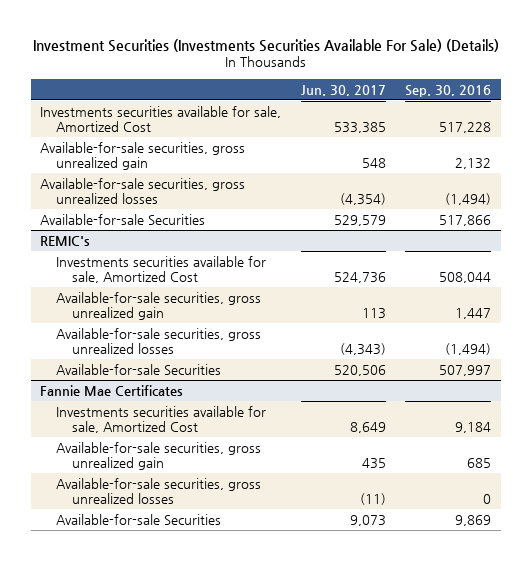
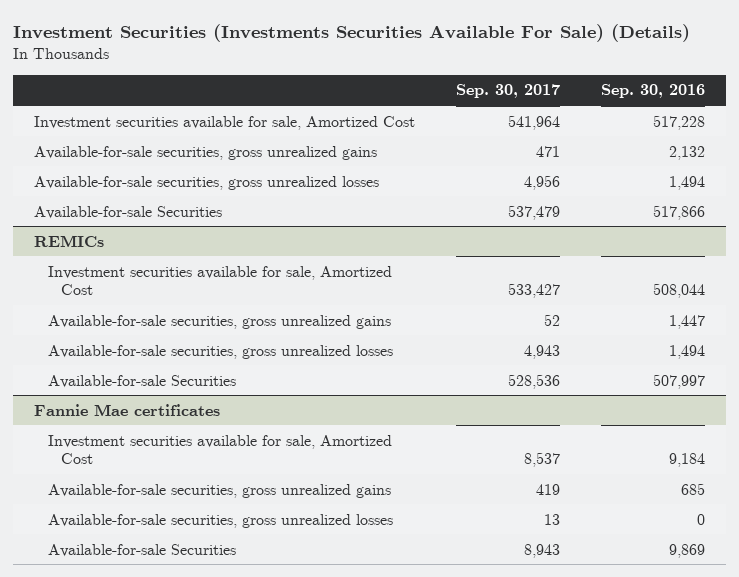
[300,84,386,96] Jun. 30, 2017 -> none
none -> [455,84,560,99] Sep. 30, 2017
[40,105,282,133] Investments securities available for sale, Amortized Cost -> [33,115,415,130] Investment securities available for sale, Amortized Cost
[40,141,246,171] Available-for-sale securities, gross unrealized gain -> [33,145,377,160] Available-for-sale securities, gross unrealized gains
[445,193,492,206] (1,494) -> [669,175,706,190] 1,494
[40,235,91,246] REMIC's -> [33,234,104,247] REMICs
[55,255,266,284] Investments securities available for sale, Amortized Cost -> [47,265,392,295] Investment securities available for sale, Amortized Cost
[55,291,261,321] Available-for-sale securities, gross unrealized gain -> [47,314,391,329] Available-for-sale securities, gross unrealized gains
[445,343,492,356] (1,494) -> [669,344,706,359] 1,494
[40,384,184,396] Fannie Mae Certificates -> [33,403,220,416] Fannie Mae certificates
[55,405,266,434] Investments securities available for sale, Amortized Cost -> [47,434,392,464] Investment securities available for sale, Amortized Cost
[55,441,261,471] Available-for-sale securities, gross unrealized gain -> [47,483,391,498] Available-for-sale securities, gross unrealized gains

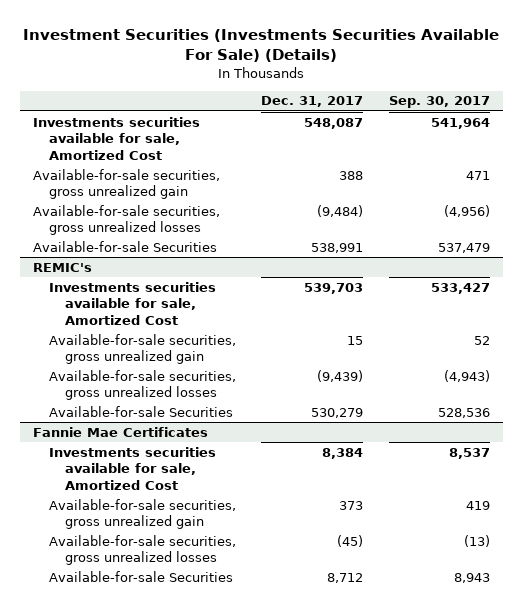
[601,84,706,99] Sep. 30, 2016 -> none
none -> [261,96,364,108] Dec. 31, 2017
[33,115,415,130] Investment securities available for sale, Amortized Cost -> [33,116,201,160] Investments securities available for sale, Amortized Cost
[33,145,377,160] Available-for-sale securities, gross unrealized gains -> [33,168,221,200] Available-for-sale securities, gross unrealized gain
[523,174,560,190] 4,956 -> [443,204,490,217] (4,956)
[33,234,104,247] REMICs -> [33,262,93,272] REMIC's
[47,265,392,295] Investment securities available for sale, Amortized Cost -> [48,281,216,325] Investments securities available for sale, Amortized Cost
[47,314,391,329] Available-for-sale securities, gross unrealized gains -> [48,333,236,365] Available-for-sale securities, gross unrealized gain
[523,344,560,359] 4,943 -> [443,369,490,382] (4,943)
[33,403,220,416] Fannie Mae certificates -> [33,426,209,437] Fannie Mae Certificates
[47,434,392,464] Investment securities available for sale, Amortized Cost -> [48,446,216,490] Investments securities available for sale, Amortized Cost
[47,483,391,498] Available-for-sale securities, gross unrealized gains -> [48,498,236,530] Available-for-sale securities, gross unrealized gain
[543,513,560,525] 13 -> [463,534,490,547] (13)

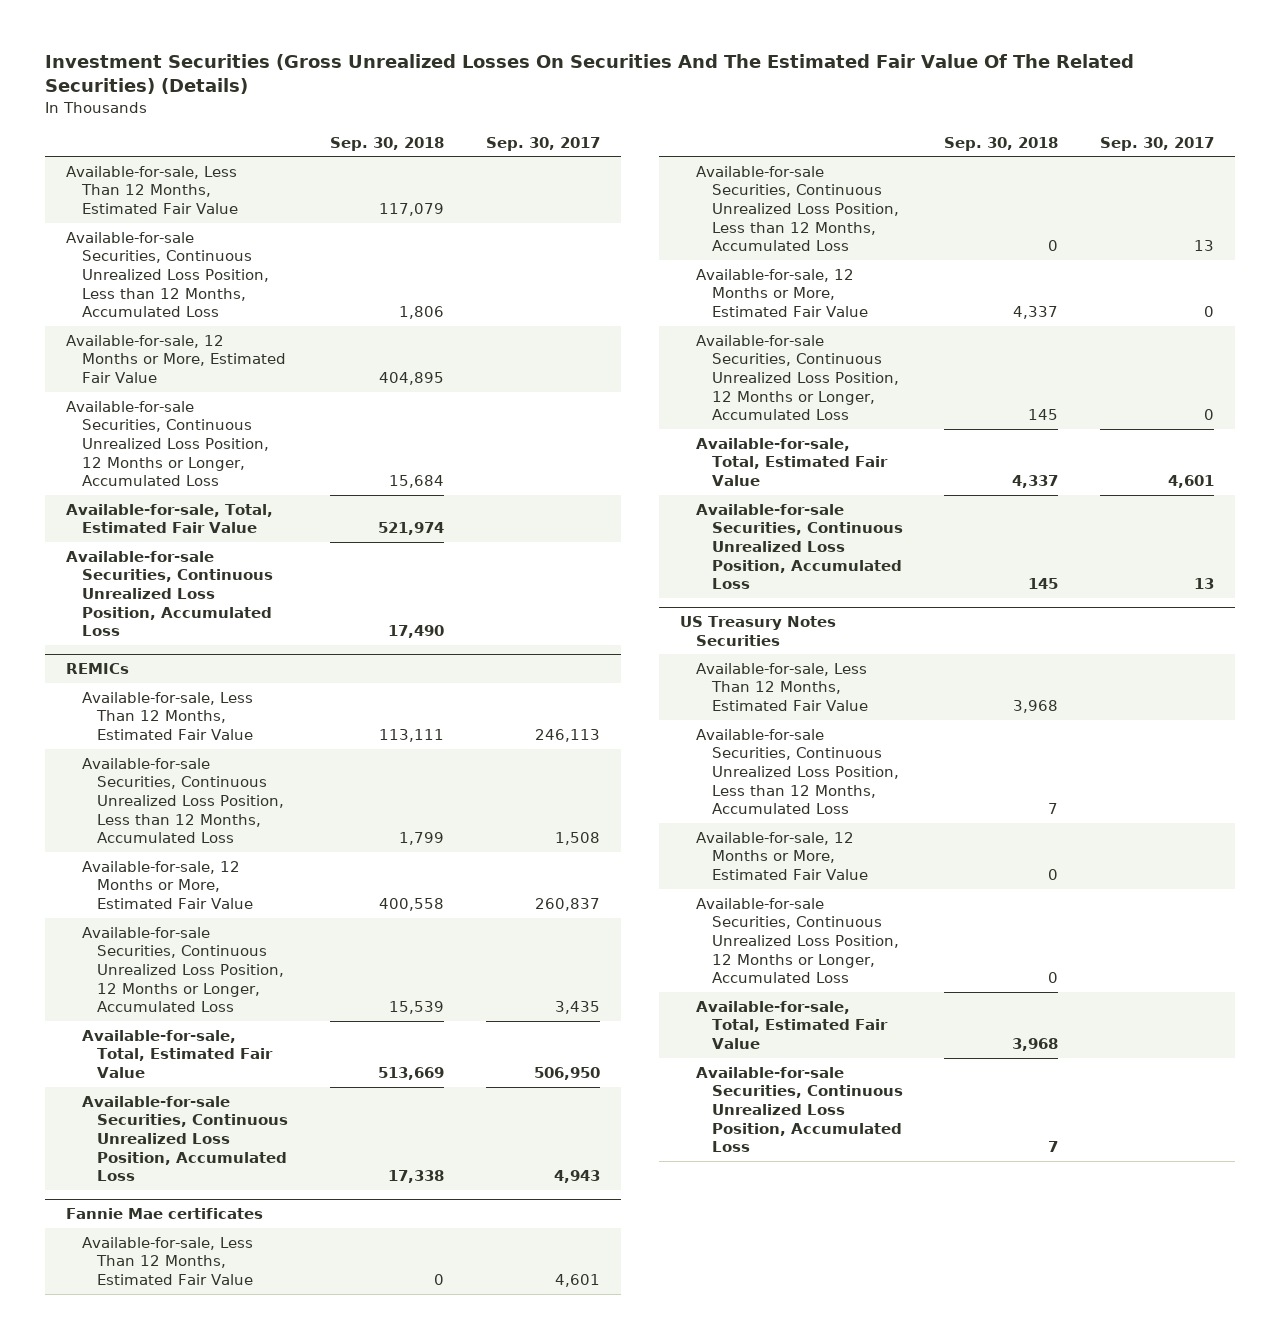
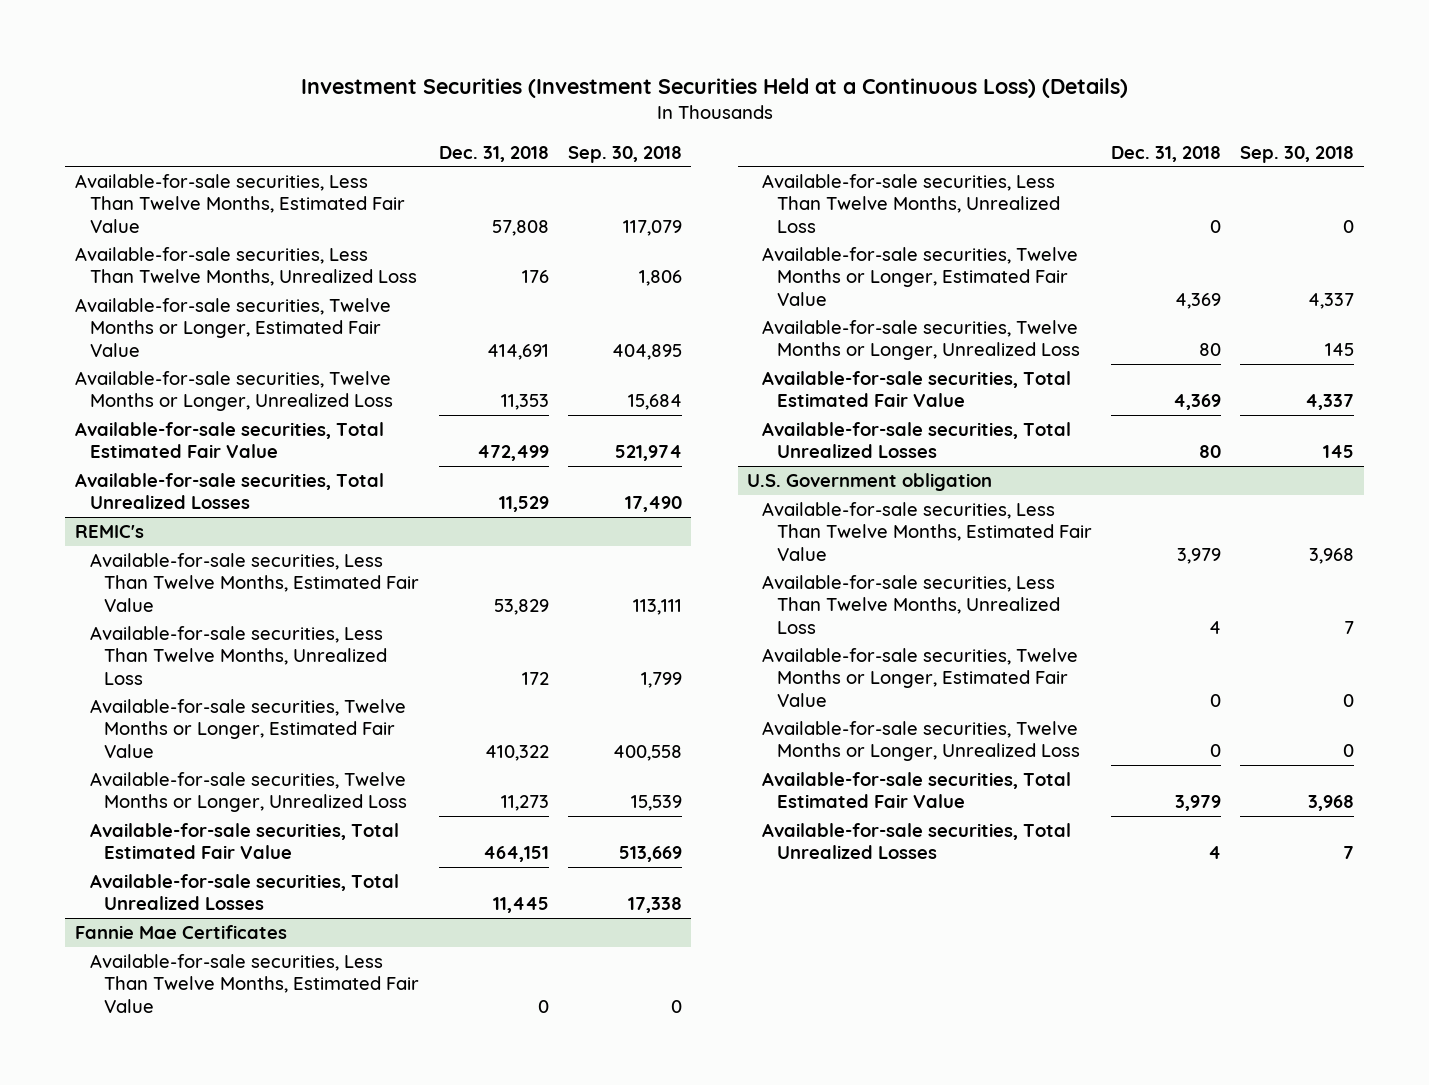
[44,54,1134,95] Investment Securities (Gross Unrealized Losses On Securities And The Estimated Fair Value Of The Related Securities) (Details) -> [300,77,1128,98] Investment Securities (Investment Securities Held at a Continuous Loss) (Details)
[486,136,601,151] Sep. 30, 2017 -> none
none -> [438,145,549,162] Dec. 31, 2018
[65,165,238,215] Available-for-sale, Less Than 12 Months, Estimated Fair Value -> [74,173,405,233] Available-for-sale securities, Less Than Twelve Months, Estimated Fair Value
[65,231,269,318] Available-for-sale Securities, Continuous Unrealized Loss Position, Less than 12 Months, Accumulated Loss -> [74,246,417,287] Available-for-sale securities, Less Than Twelve Months, Unrealized Loss
[65,334,286,384] Available-for-sale, 12 Months or More, Estimated Fair Value -> [74,297,391,357] Available-for-sale securities, Twelve Months or Longer, Estimated Fair Value
[65,400,269,487] Available-for-sale Securities, Continuous Unrealized Loss Position, 12 Months or Longer, Accumulated Loss -> [74,370,393,412] Available-for-sale securities, Twelve Months or Longer, Unrealized Loss
[65,503,273,534] Available-for-sale, Total, Estimated Fair Value -> [74,421,384,459] Available-for-sale securities, Total Estimated Fair Value
[65,550,273,637] Available-for-sale Securities, Continuous Unrealized Loss Position, Accumulated Loss -> [74,472,384,510] Available-for-sale securities, Total Unrealized Losses
[65,663,129,675] REMICs -> [74,524,144,538] REMIC's
[81,691,254,741] Available-for-sale, Less Than 12 Months, Estimated Fair Value -> [89,552,420,612] Available-for-sale securities, Less Than Twelve Months, Estimated Fair Value
[81,757,285,844] Available-for-sale Securities, Continuous Unrealized Loss Position, Less than 12 Months, Accumulated Loss -> [89,625,388,685] Available-for-sale securities, Less Than Twelve Months, Unrealized Loss
[81,860,254,910] Available-for-sale, 12 Months or More, Estimated Fair Value -> [89,698,406,758] Available-for-sale securities, Twelve Months or Longer, Estimated Fair Value
[81,926,285,1013] Available-for-sale Securities, Continuous Unrealized Loss Position, 12 Months or Longer, Accumulated Loss -> [89,771,408,813] Available-for-sale securities, Twelve Months or Longer, Unrealized Loss
[81,1029,274,1079] Available-for-sale, Total, Estimated Fair Value -> [89,822,399,860] Available-for-sale securities, Total Estimated Fair Value
[81,1095,289,1182] Available-for-sale Securities, Continuous Unrealized Loss Position, Accumulated Loss -> [89,873,399,911] Available-for-sale securities, Total Unrealized Losses
[65,1208,263,1220] Fannie Mae certificates -> [74,924,287,939] Fannie Mae Certificates
[81,1236,254,1286] Available-for-sale, Less Than 12 Months, Estimated Fair Value -> [89,953,420,1013] Available-for-sale securities, Less Than Twelve Months, Estimated Fair Value
[695,165,899,252] Available-for-sale Securities, Continuous Unrealized Loss Position, Less than 12 Months, Accumulated Loss -> [762,173,1061,233] Available-for-sale securities, Less Than Twelve Months, Unrealized Loss
[695,268,868,318] Available-for-sale, 12 Months or More, Estimated Fair Value -> [762,246,1079,306] Available-for-sale securities, Twelve Months or Longer, Estimated Fair Value
[695,334,899,421] Available-for-sale Securities, Continuous Unrealized Loss Position, 12 Months or Longer, Accumulated Loss -> [762,319,1081,361] Available-for-sale securities, Twelve Months or Longer, Unrealized Loss
[695,437,888,487] Available-for-sale, Total, Estimated Fair Value -> [762,370,1072,408] Available-for-sale securities, Total Estimated Fair Value
[695,503,903,590] Available-for-sale Securities, Continuous Unrealized Loss Position, Accumulated Loss -> [762,421,1072,459] Available-for-sale securities, Total Unrealized Losses
[679,616,836,646] US Treasury Notes Securities -> [747,472,993,491] U.S. Government obligation
[695,662,868,712] Available-for-sale, Less Than 12 Months, Estimated Fair Value -> [762,501,1093,561] Available-for-sale securities, Less Than Twelve Months, Estimated Fair Value
[695,728,899,815] Available-for-sale Securities, Continuous Unrealized Loss Position, Less than 12 Months, Accumulated Loss -> [762,574,1061,634] Available-for-sale securities, Less Than Twelve Months, Unrealized Loss
[695,831,868,881] Available-for-sale, 12 Months or More, Estimated Fair Value -> [762,647,1079,707] Available-for-sale securities, Twelve Months or Longer, Estimated Fair Value
[695,897,899,984] Available-for-sale Securities, Continuous Unrealized Loss Position, 12 Months or Longer, Accumulated Loss -> [762,720,1081,762] Available-for-sale securities, Twelve Months or Longer, Unrealized Loss
[695,1000,888,1050] Available-for-sale, Total, Estimated Fair Value -> [762,771,1072,809] Available-for-sale securities, Total Estimated Fair Value
[695,1066,903,1153] Available-for-sale Securities, Continuous Unrealized Loss Position, Accumulated Loss -> [762,822,1072,860] Available-for-sale securities, Total Unrealized Losses

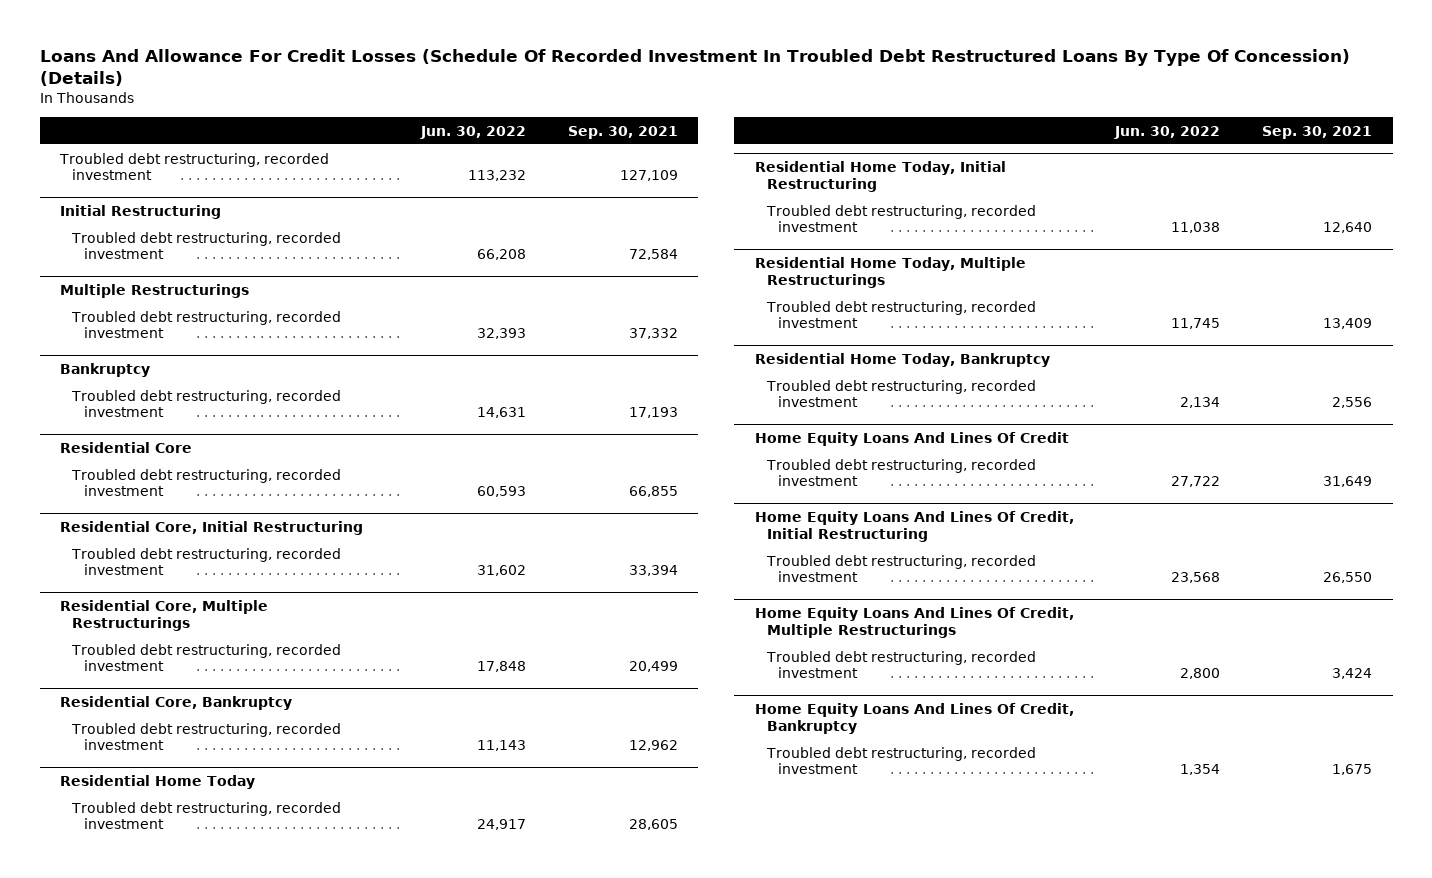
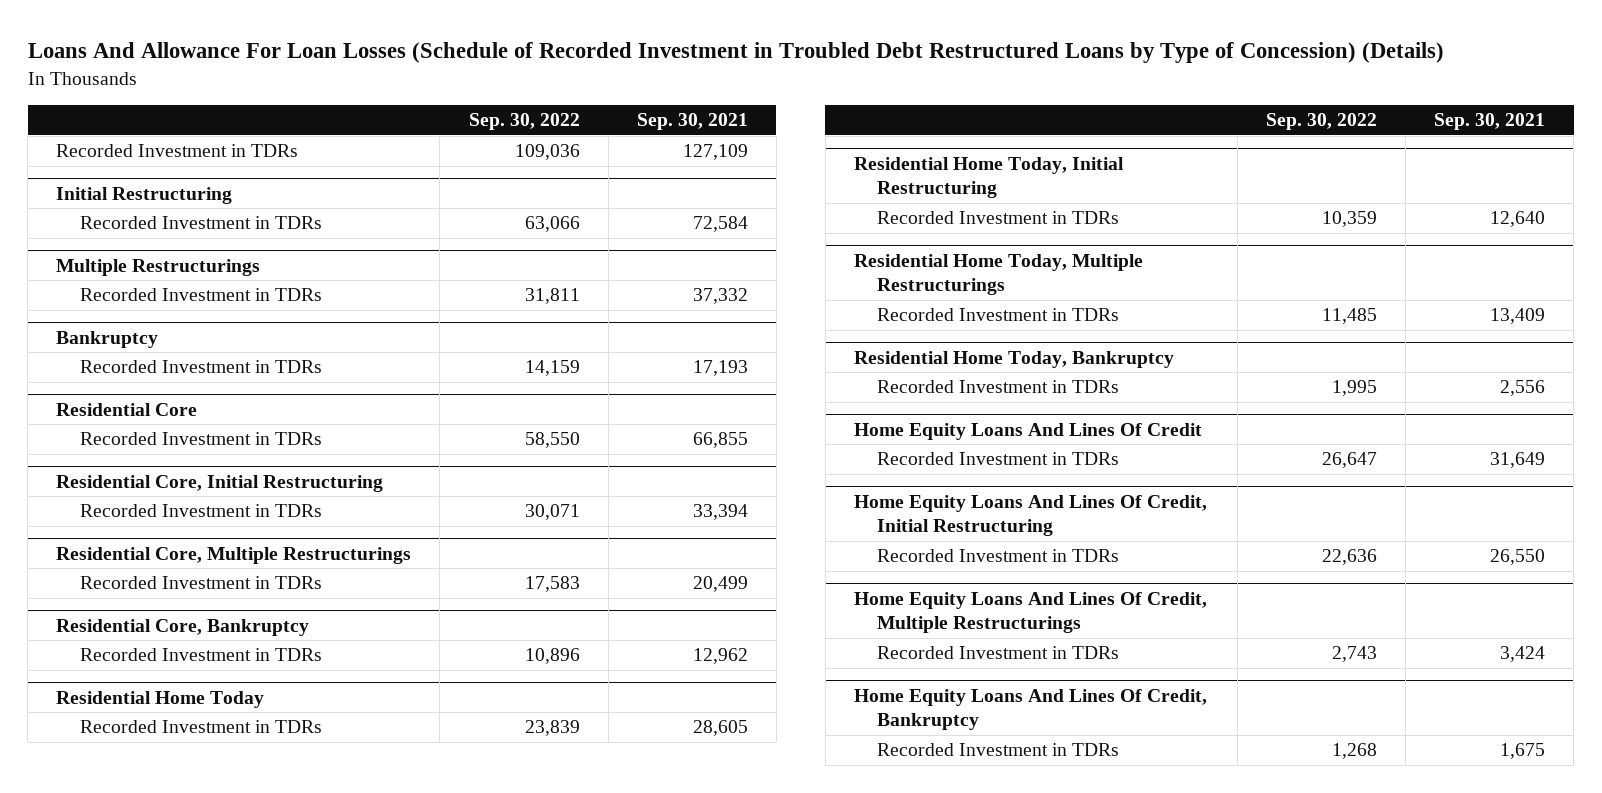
[39,48,1350,86] Loans And Allowance For Credit Losses (Schedule Of Recorded Investment In Troubled Debt Restructured Loans By Type Of Concession) (Details) -> [27,42,1444,64] Loans And Allowance For Loan Losses (Schedule of Recorded Investment in Troubled Debt Restructured Loans by Type of Concession) (Details)
[419,125,526,139] Jun. 30, 2022 -> none
none -> [468,113,580,131] Sep. 30, 2022
[59,152,330,181] Troubled debt restructuring, recorded investment -> [56,144,299,158] Recorded Investment in TDRs
[71,231,342,260] Troubled debt restructuring, recorded investment -> [79,216,322,230] Recorded Investment in TDRs
[71,310,342,339] Troubled debt restructuring, recorded investment -> [79,288,322,302] Recorded Investment in TDRs
[71,389,342,418] Troubled debt restructuring, recorded investment -> [79,360,322,374] Recorded Investment in TDRs
[71,468,342,497] Troubled debt restructuring, recorded investment -> [79,432,322,446] Recorded Investment in TDRs
[71,547,342,576] Troubled debt restructuring, recorded investment -> [79,504,322,518] Recorded Investment in TDRs
[71,643,342,672] Troubled debt restructuring, recorded investment -> [79,576,322,590] Recorded Investment in TDRs
[71,722,342,751] Troubled debt restructuring, recorded investment -> [79,648,322,662] Recorded Investment in TDRs
[71,801,342,830] Troubled debt restructuring, recorded investment -> [79,720,322,734] Recorded Investment in TDRs
[765,204,1036,233] Troubled debt restructuring, recorded investment -> [877,211,1120,225] Recorded Investment in TDRs
[765,300,1036,329] Troubled debt restructuring, recorded investment -> [877,308,1120,322] Recorded Investment in TDRs
[765,379,1036,408] Troubled debt restructuring, recorded investment -> [877,380,1120,394] Recorded Investment in TDRs
[765,458,1036,487] Troubled debt restructuring, recorded investment -> [877,452,1120,466] Recorded Investment in TDRs
[765,554,1036,583] Troubled debt restructuring, recorded investment -> [877,549,1120,563] Recorded Investment in TDRs
[765,650,1036,679] Troubled debt restructuring, recorded investment -> [877,646,1120,660] Recorded Investment in TDRs
[765,746,1036,775] Troubled debt restructuring, recorded investment -> [877,743,1120,757] Recorded Investment in TDRs

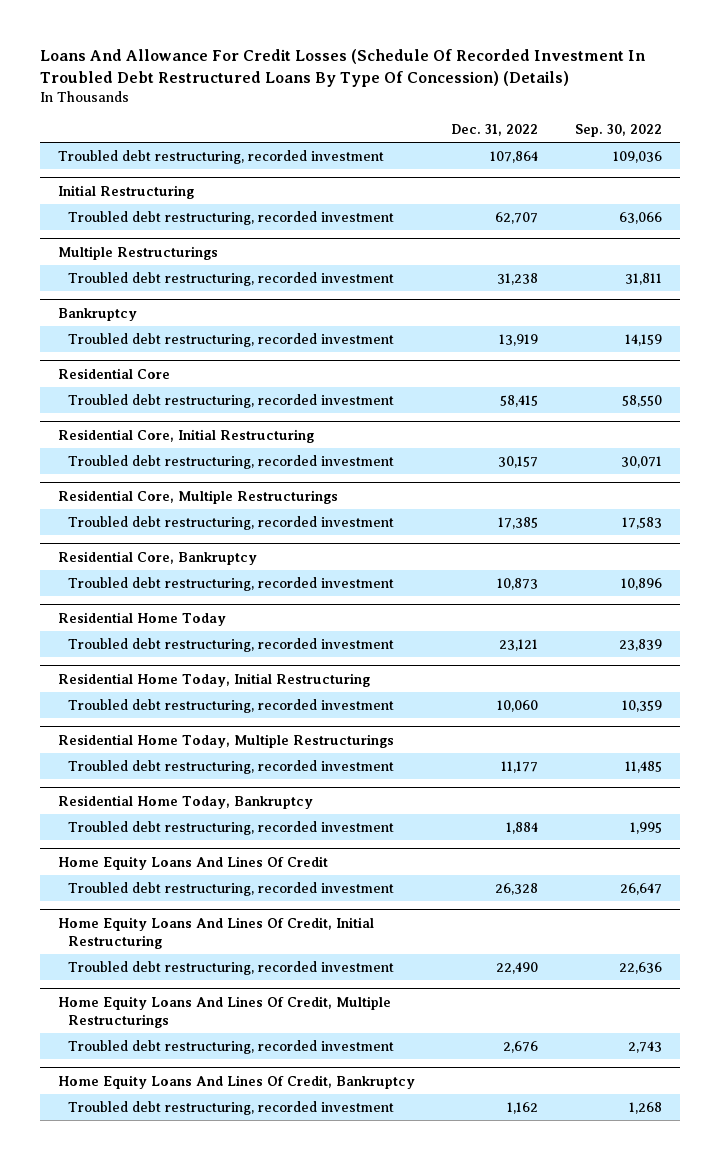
[27,42,1444,64] Loans And Allowance For Loan Losses (Schedule of Recorded Investment in Troubled Debt Restructured Loans by Type of Concession) (Details) -> [39,49,646,88] Loans And Allowance For Credit Losses (Schedule Of Recorded Investment In Troubled Debt Restructured Loans By Type Of Concession) (Details)
[636,113,748,131] Sep. 30, 2021 -> none
none -> [451,123,539,136] Dec. 31, 2022
[56,144,299,158] Recorded Investment in TDRs -> [57,149,384,164] Troubled debt restructuring, recorded investment
[79,216,322,230] Recorded Investment in TDRs -> [68,210,395,225] Troubled debt restructuring, recorded investment
[79,288,322,302] Recorded Investment in TDRs -> [68,271,395,286] Troubled debt restructuring, recorded investment
[79,360,322,374] Recorded Investment in TDRs -> [68,332,395,347] Troubled debt restructuring, recorded investment
[79,432,322,446] Recorded Investment in TDRs -> [68,393,395,408] Troubled debt restructuring, recorded investment
[79,504,322,518] Recorded Investment in TDRs -> [68,454,395,469] Troubled debt restructuring, recorded investment
[79,576,322,590] Recorded Investment in TDRs -> [68,515,395,530] Troubled debt restructuring, recorded investment
[79,648,322,662] Recorded Investment in TDRs -> [68,576,395,591] Troubled debt restructuring, recorded investment
[79,720,322,734] Recorded Investment in TDRs -> [68,637,395,652] Troubled debt restructuring, recorded investment
[877,211,1120,225] Recorded Investment in TDRs -> [68,698,395,713] Troubled debt restructuring, recorded investment
[877,308,1120,322] Recorded Investment in TDRs -> [68,759,395,774] Troubled debt restructuring, recorded investment
[877,380,1120,394] Recorded Investment in TDRs -> [68,820,395,835] Troubled debt restructuring, recorded investment
[877,452,1120,466] Recorded Investment in TDRs -> [68,881,395,896] Troubled debt restructuring, recorded investment
[877,549,1120,563] Recorded Investment in TDRs -> [68,960,395,975] Troubled debt restructuring, recorded investment
[877,646,1120,660] Recorded Investment in TDRs -> [68,1039,395,1054] Troubled debt restructuring, recorded investment
[877,743,1120,757] Recorded Investment in TDRs -> [68,1100,395,1115] Troubled debt restructuring, recorded investment

